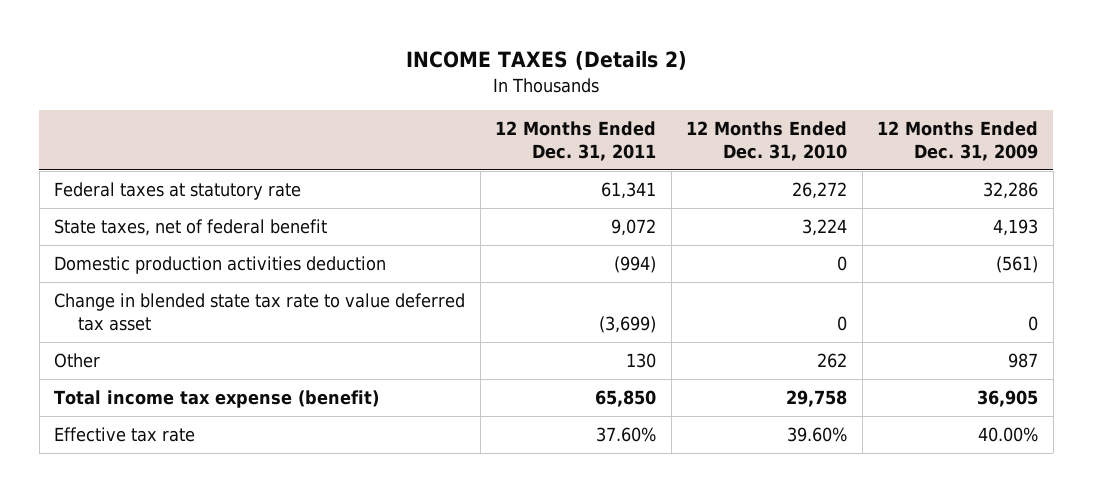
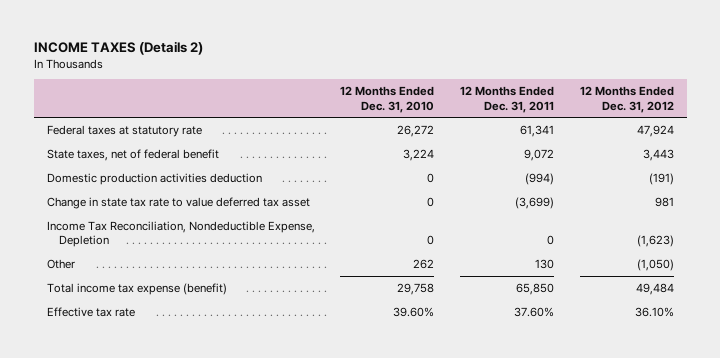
[877,120,1039,161] 12 Months Ended Dec. 31, 2009 -> none
none -> [579,86,674,113] 12 Months Ended Dec. 31, 2012
[54,293,466,332] Change in blended state tax rate to value deferred tax asset -> [46,197,310,210] Change in state tax rate to value deferred tax asset
none -> [46,221,315,248] Income Tax Reconciliation, Nondeductible Expense, Depletion

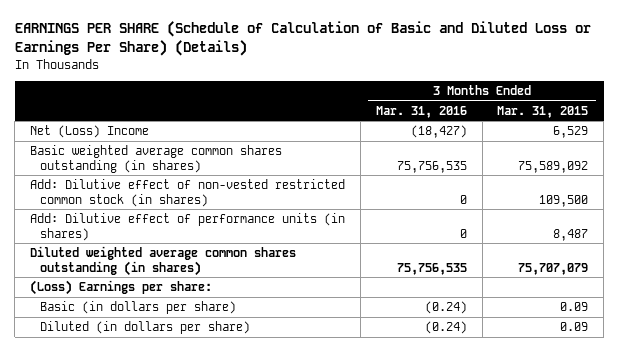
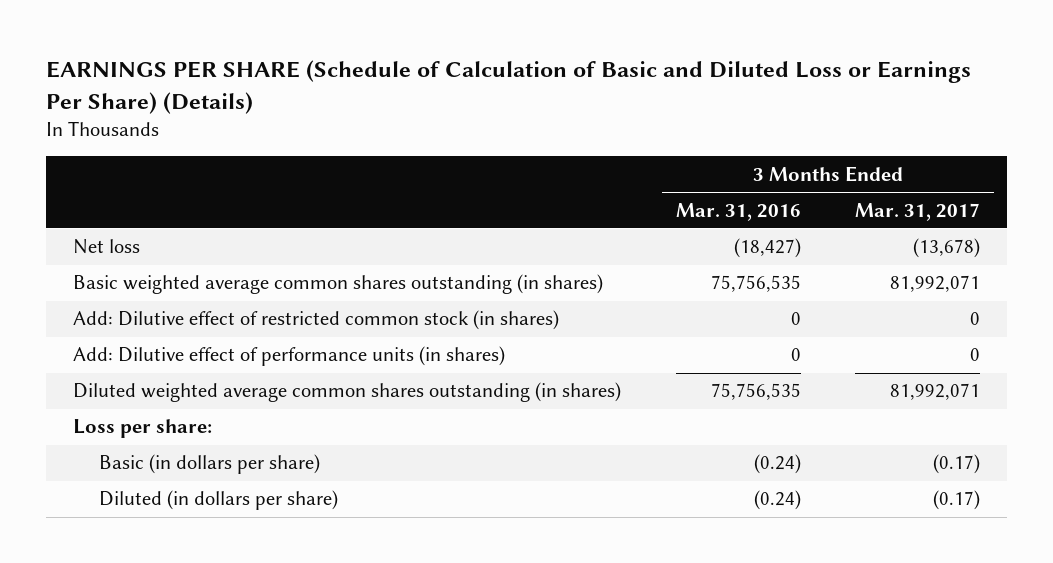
[497,105,589,118] Mar. 31, 2015 -> none
none -> [855,202,981,221] Mar. 31, 2017
[29,125,149,139] Net (Loss) Income -> [73,239,141,255] Net loss
[29,179,345,207] Add: Dilutive effect of non-vested restricted common stock (in shares) -> [73,310,560,331] Add: Dilutive effect of restricted common stock (in shares)
[29,280,212,296] (Loss) Earnings per share: -> [73,419,213,439] Loss per share:

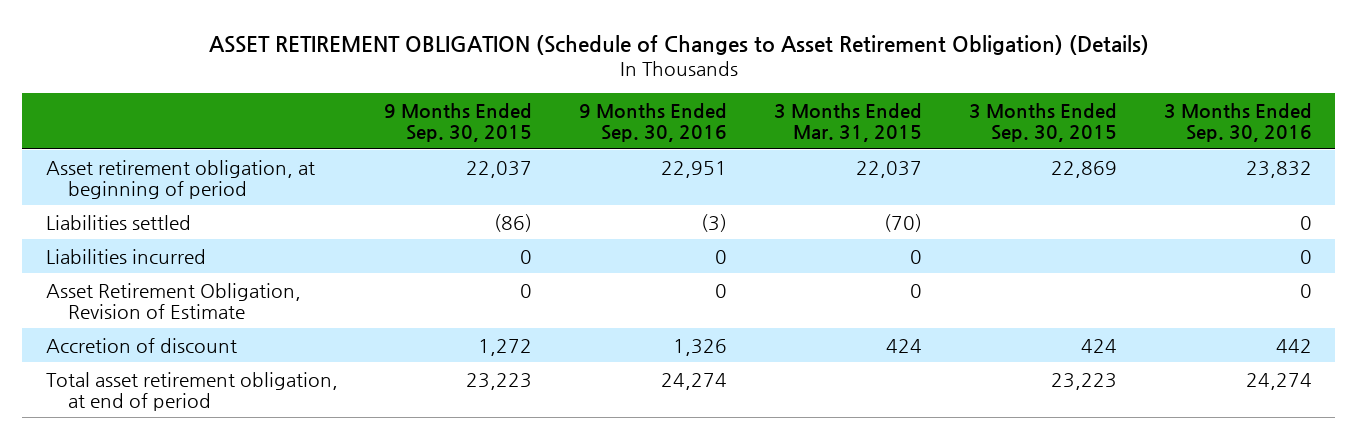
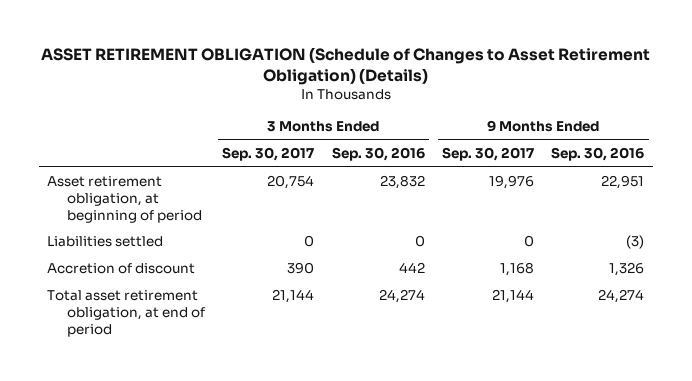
[384,103,533,143] 9 Months Ended Sep. 30, 2015 -> none
[774,103,923,143] 3 Months Ended Mar. 31, 2015 -> none
[968,103,1117,143] 3 Months Ended Sep. 30, 2015 -> none
none -> [222,147,315,162] Sep. 30, 2017
none -> [441,147,534,162] Sep. 30, 2017
[45,248,206,264] Liabilities incurred -> none
[45,282,301,319] Asset Retirement Obligation, Revision of Estimate -> none

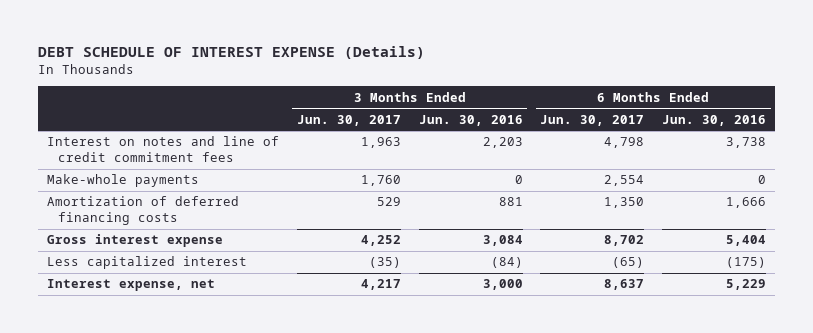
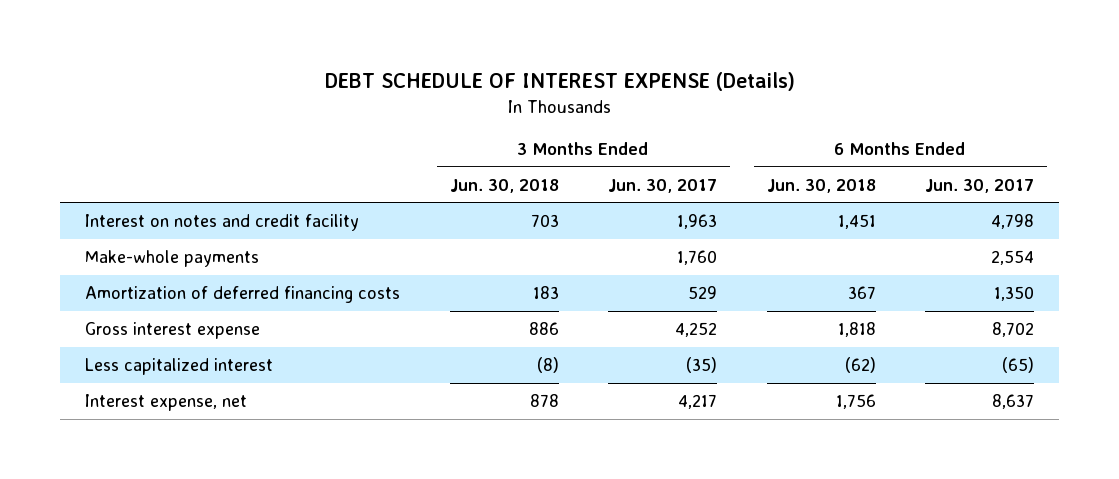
[418,114,523,126] Jun. 30, 2016 -> none
[662,114,767,126] Jun. 30, 2016 -> none
none -> [449,178,559,193] Jun. 30, 2018
none -> [766,178,876,193] Jun. 30, 2018
[46,136,279,163] Interest on notes and line of credit commitment fees -> [84,213,359,231] Interest on notes and credit facility

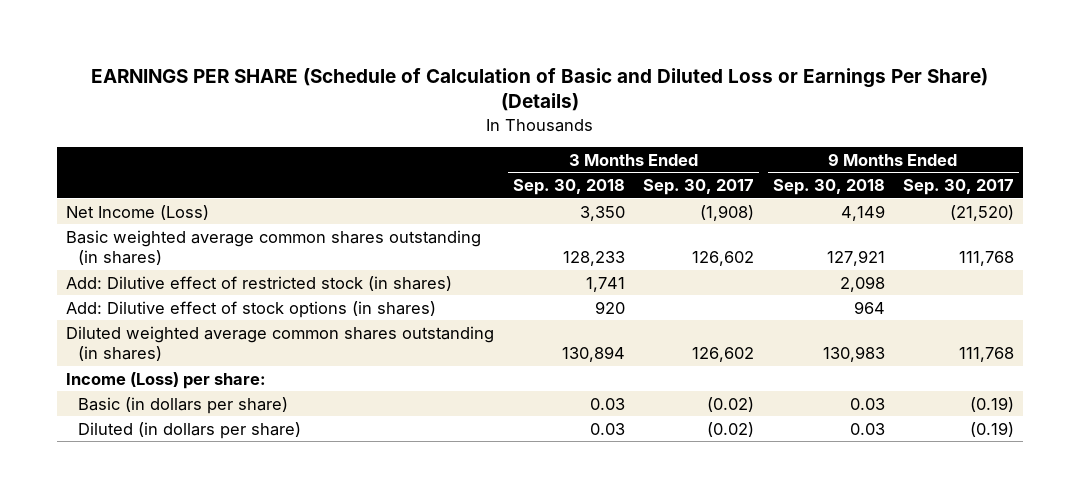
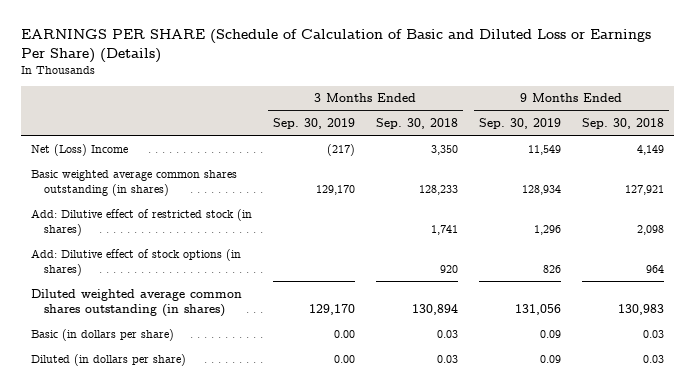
[643,179,755,196] Sep. 30, 2017 -> none
[903,179,1015,196] Sep. 30, 2017 -> none
none -> [272,117,355,129] Sep. 30, 2019
none -> [478,117,561,129] Sep. 30, 2019
[66,204,210,220] Net Income (Loss) -> [31,143,129,156] Net (Loss) Income
[66,371,267,389] Income (Loss) per share: -> none

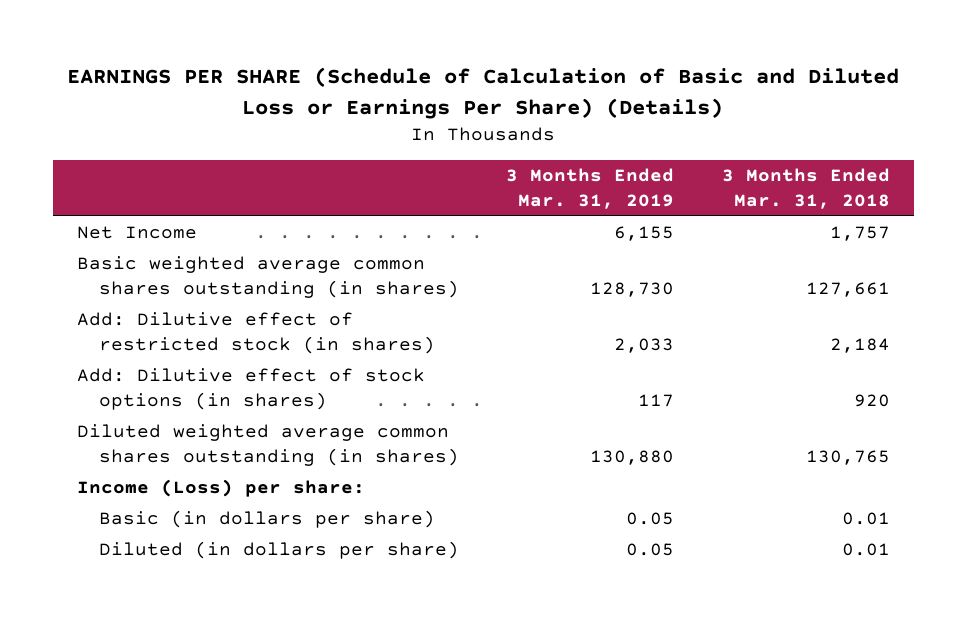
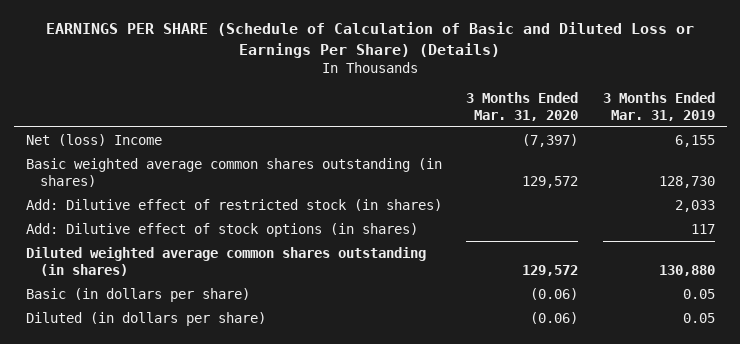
[721,167,890,209] 3 Months Ended Mar. 31, 2018 -> none
none -> [466,91,579,121] 3 Months Ended Mar. 31, 2020
[76,226,197,240] Net Income -> [25,133,162,146] Net (loss) Income
[76,479,365,498] Income (Loss) per share: -> none

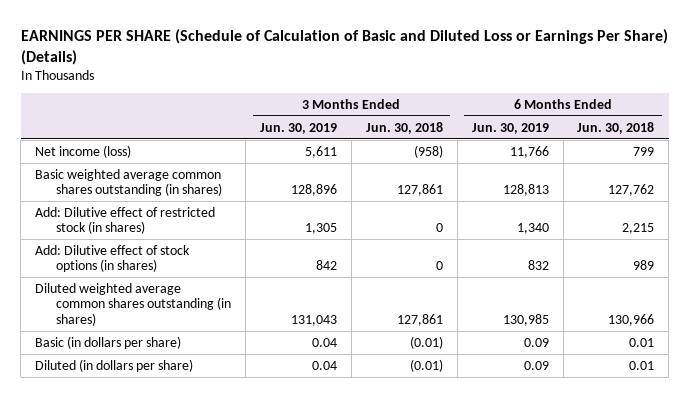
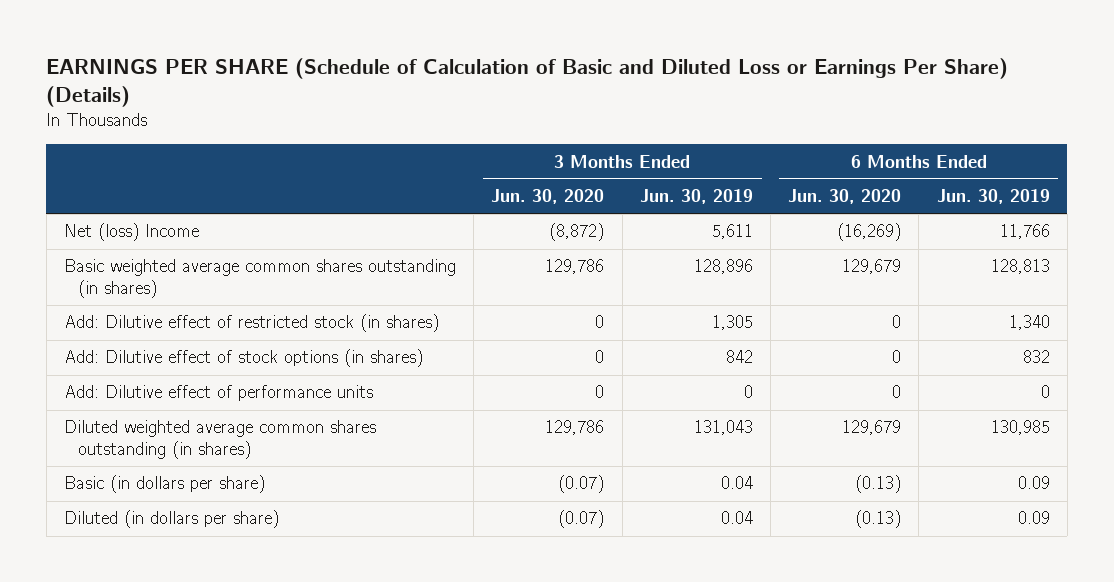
[365,121,443,134] Jun. 30, 2018 -> none
[577,121,655,134] Jun. 30, 2018 -> none
none -> [491,189,605,205] Jun. 30, 2020
none -> [788,189,902,205] Jun. 30, 2020
[34,144,131,158] Net income (loss) -> [64,223,200,242] Net (loss) Income
none -> [64,385,374,402] Add: Dilutive effect of performance units

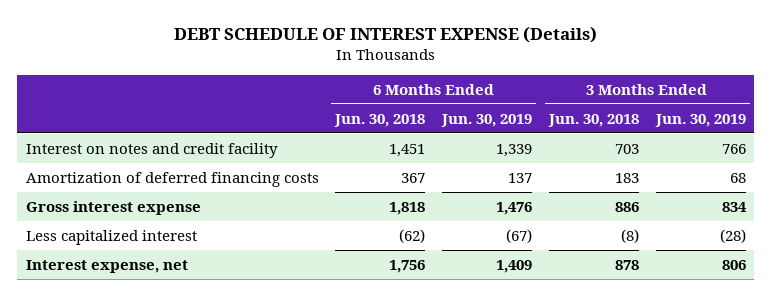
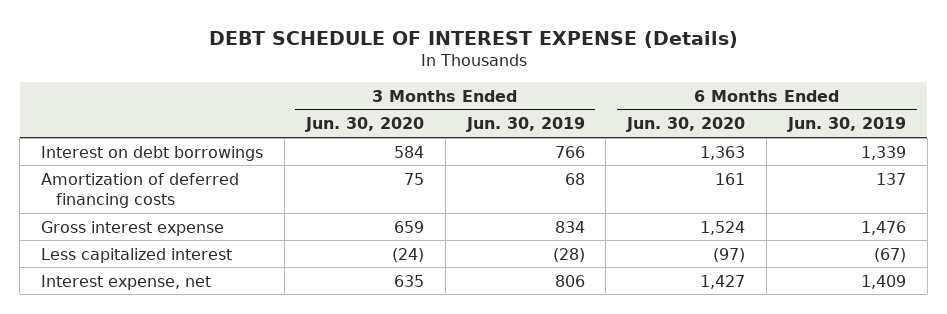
[334,113,426,127] Jun. 30, 2018 -> none
[547,113,639,127] Jun. 30, 2018 -> none
none -> [304,117,424,133] Jun. 30, 2020
none -> [626,117,746,133] Jun. 30, 2020
[25,142,278,158] Interest on notes and credit facility -> [41,145,264,161] Interest on debt borrowings

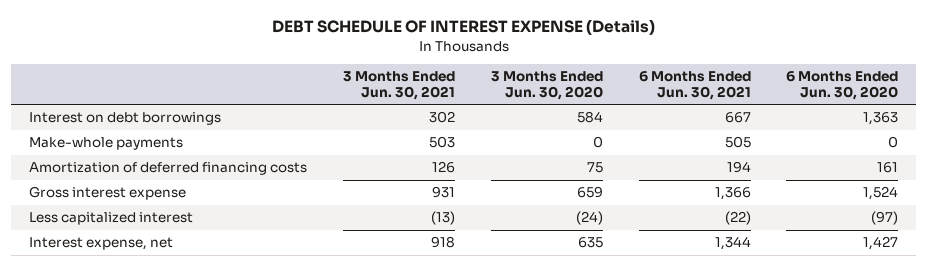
[465,117,585,133] Jun. 30, 2019 -> none
[786,117,906,133] Jun. 30, 2019 -> none
none -> [343,71,456,100] 3 Months Ended Jun. 30, 2021
none -> [638,71,751,100] 6 Months Ended Jun. 30, 2021
none -> [29,137,184,151] Make-whole payments

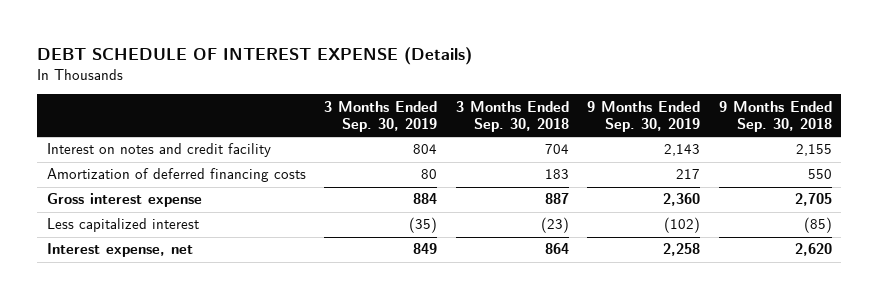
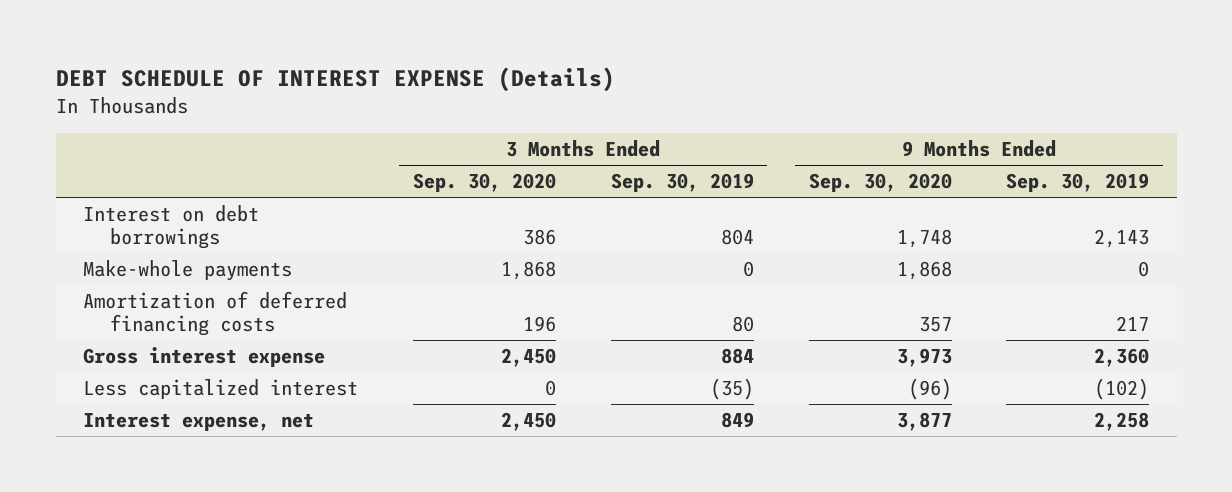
[455,100,569,133] 3 Months Ended Sep. 30, 2018 -> none
[719,100,833,133] 9 Months Ended Sep. 30, 2018 -> none
none -> [412,173,556,193] Sep. 30, 2020
none -> [808,173,952,193] Sep. 30, 2020
[46,143,271,158] Interest on notes and credit facility -> [83,205,260,249] Interest on debt borrowings
none -> [83,260,293,282] Make-whole payments

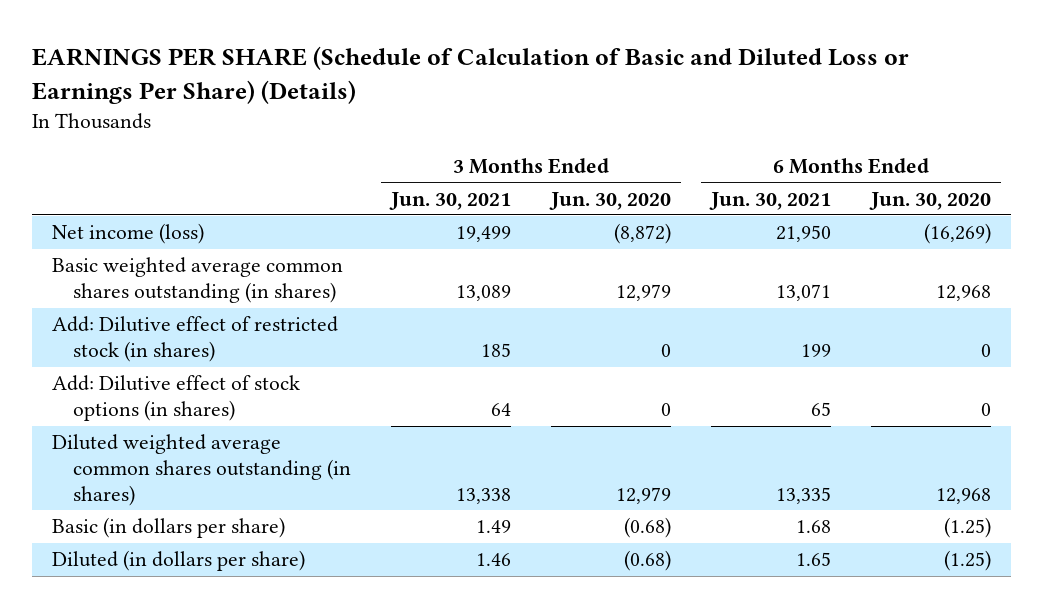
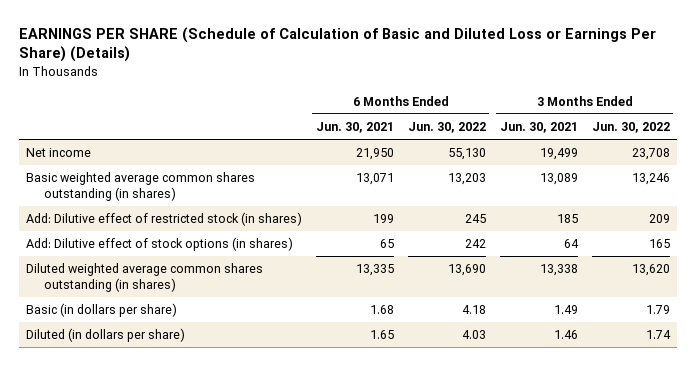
[549,191,672,210] Jun. 30, 2020 -> none
[869,191,992,210] Jun. 30, 2020 -> none
none -> [407,122,486,134] Jun. 30, 2022
none -> [591,122,670,134] Jun. 30, 2022
[51,223,204,245] Net income (loss) -> [25,148,91,158] Net income

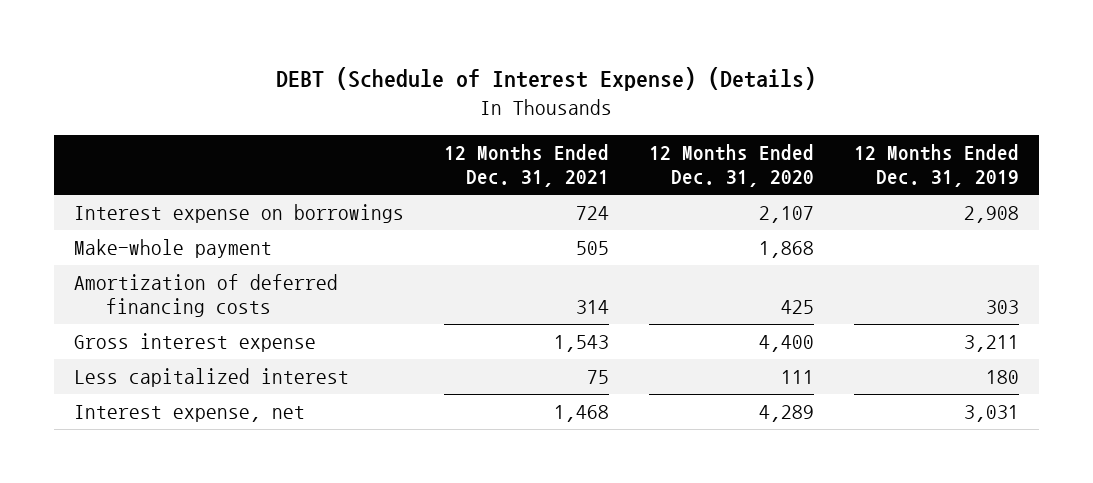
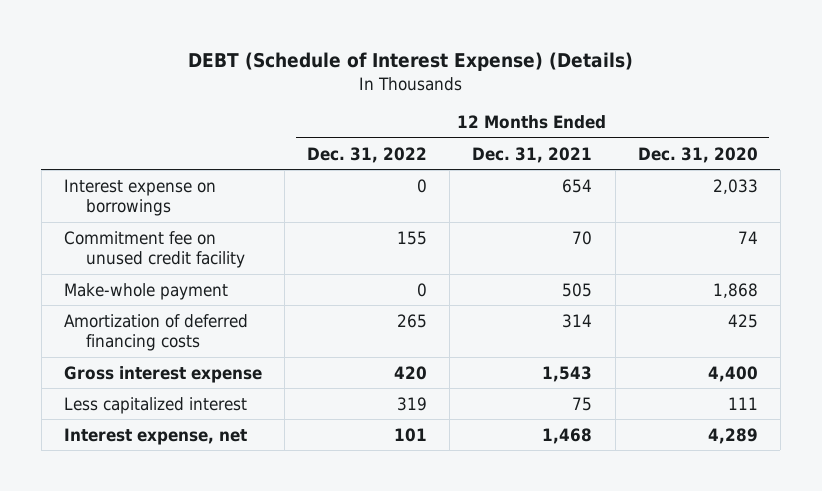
[854,144,1020,188] 12 Months Ended Dec. 31, 2019 -> none
none -> [307,146,428,163] Dec. 31, 2022
[575,206,609,221] 724 -> [562,178,593,193] 654
[759,206,815,224] 2,107 -> [712,178,758,194] 2,033
none -> [64,230,245,269] Commitment fee on unused credit facility

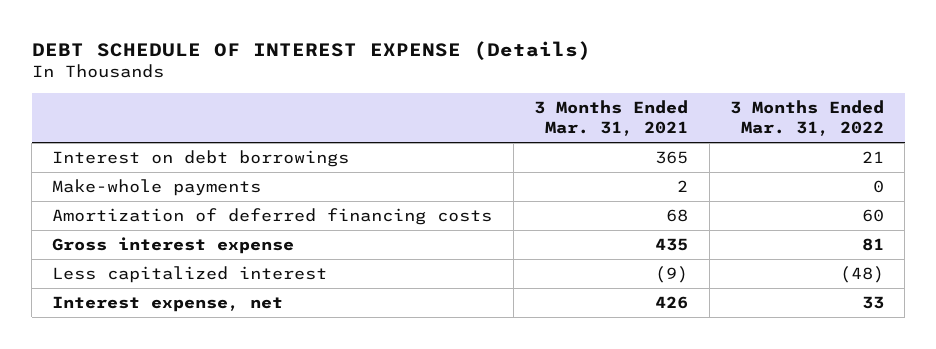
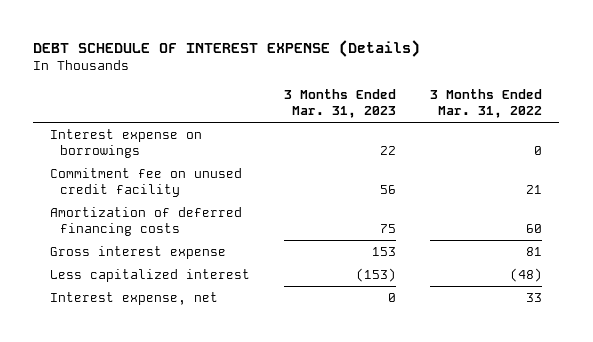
[534,100,689,137] 3 Months Ended Mar. 31, 2021 -> none
none -> [284,89,397,119] 3 Months Ended Mar. 31, 2023
[52,179,262,197] Make-whole payments -> none
[52,150,350,168] Interest on debt borrowings -> [50,128,203,159] Interest expense on borrowings
[861,151,884,164] 21 -> [534,146,543,156] 0
none -> [50,167,243,198] Commitment fee on unused credit facility

